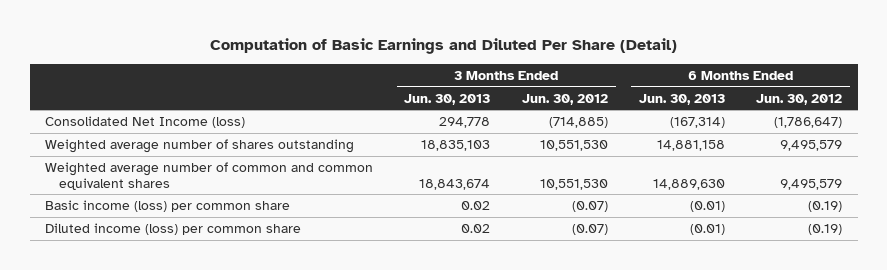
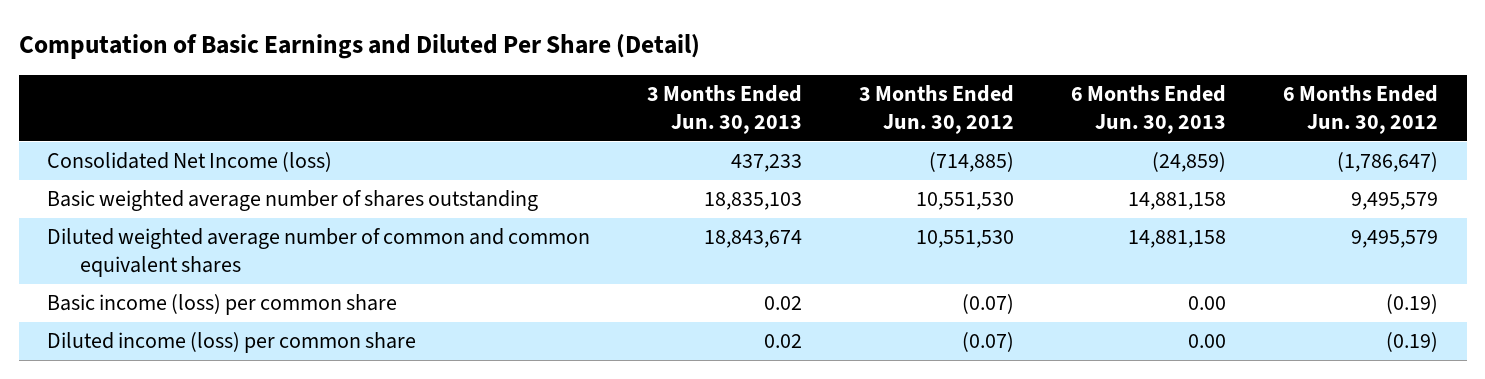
[439,116,491,128] 294,778 -> [731,154,803,173] 437,233
[669,116,725,128] (167,314) -> [1152,152,1227,173] (24,859)
[45,138,355,153] Weighted average number of shares outstanding -> [47,190,539,212] Basic weighted average number of shares outstanding
[45,161,374,190] Weighted average number of common and common equivalent shares -> [47,228,591,278] Diluted weighted average number of common and common equivalent shares
[652,178,725,190] 14,889,630 -> [1128,230,1227,249] 14,881,158
[689,200,725,212] (0.01) -> [1188,296,1227,311] 0.00
[689,223,725,235] (0.01) -> [1188,334,1227,349] 0.00

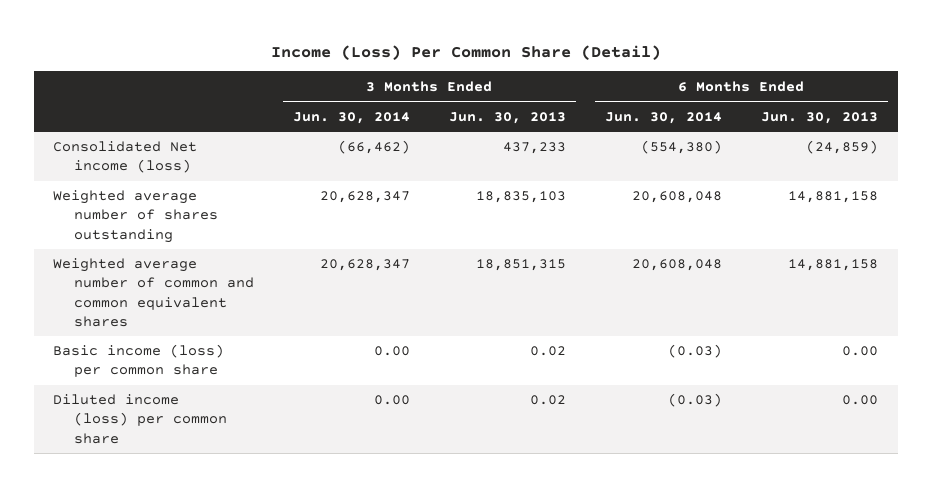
[18,34,700,60] Computation of Basic Earnings and Diluted Per Share (Detail) -> [270,44,661,60] Income (Loss) Per Common Share (Detail)
[859,85,1015,135] 3 Months Ended Jun. 30, 2012 -> none
[1283,85,1439,135] 6 Months Ended Jun. 30, 2012 -> none
none -> [292,111,410,124] Jun. 30, 2014
none -> [604,111,722,124] Jun. 30, 2014
[47,152,333,173] Consolidated Net Income (loss) -> [53,141,198,174] Consolidated Net income (loss)
[47,190,539,212] Basic weighted average number of shares outstanding -> [53,190,218,243] Weighted average number of shares outstanding
[47,228,591,278] Diluted weighted average number of common and common equivalent shares -> [53,258,254,327] Weighted average number of common and common equivalent shares
[704,230,803,249] 18,843,674 -> [475,259,566,272] 18,851,315

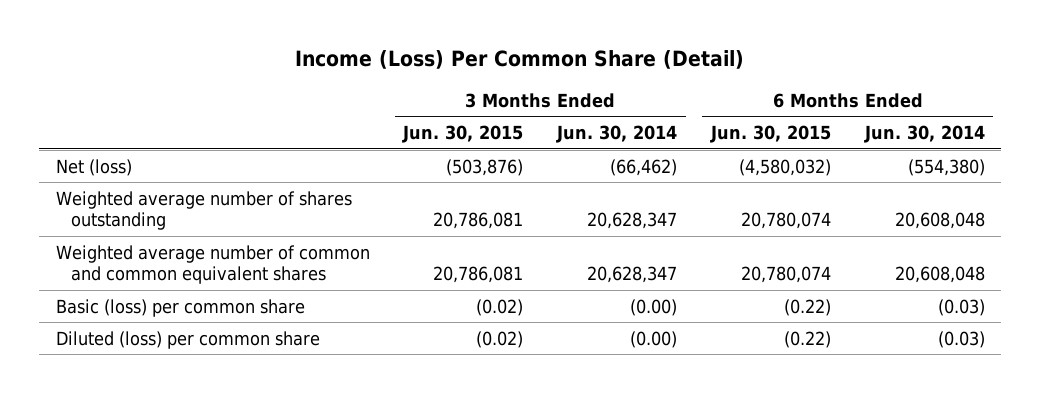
[448,111,566,124] Jun. 30, 2013 -> none
[761,111,879,124] Jun. 30, 2013 -> none
none -> [402,124,524,143] Jun. 30, 2015
none -> [709,124,831,143] Jun. 30, 2015
[53,141,198,174] Consolidated Net income (loss) -> [55,158,132,176] Net (loss)
[53,344,225,378] Basic income (loss) per common share -> [55,298,305,317] Basic (loss) per common share
[373,346,410,357] 0.00 -> [630,298,678,316] (0.00)
[53,394,227,444] Diluted income (loss) per common share -> [55,330,320,349] Diluted (loss) per common share
[373,395,410,406] 0.00 -> [630,330,678,348] (0.00)

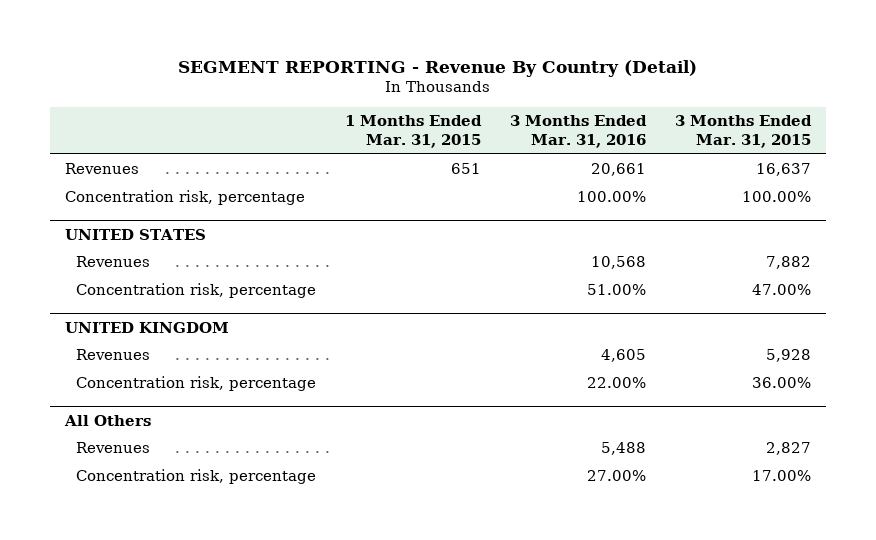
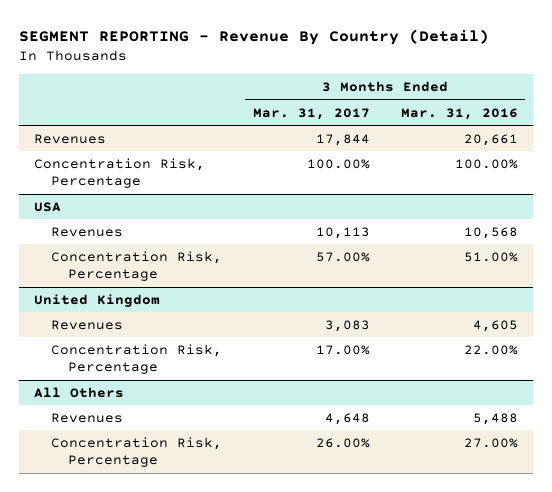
[345,115,483,149] 1 Months Ended Mar. 31, 2015 -> none
[675,115,813,149] 3 Months Ended Mar. 31, 2015 -> none
none -> [252,107,370,120] Mar. 31, 2017
[64,190,305,206] Concentration risk, percentage -> [34,157,206,189] Concentration Risk, Percentage
[64,228,206,240] UNITED STATES -> [34,201,62,212] USA
[75,283,316,299] Concentration risk, percentage -> [50,250,222,282] Concentration Risk, Percentage
[64,321,229,333] UNITED KINGDOM -> [34,293,161,307] United Kingdom
[75,376,316,392] Concentration risk, percentage -> [50,343,222,375] Concentration Risk, Percentage
[75,469,316,485] Concentration risk, percentage -> [50,436,222,468] Concentration Risk, Percentage

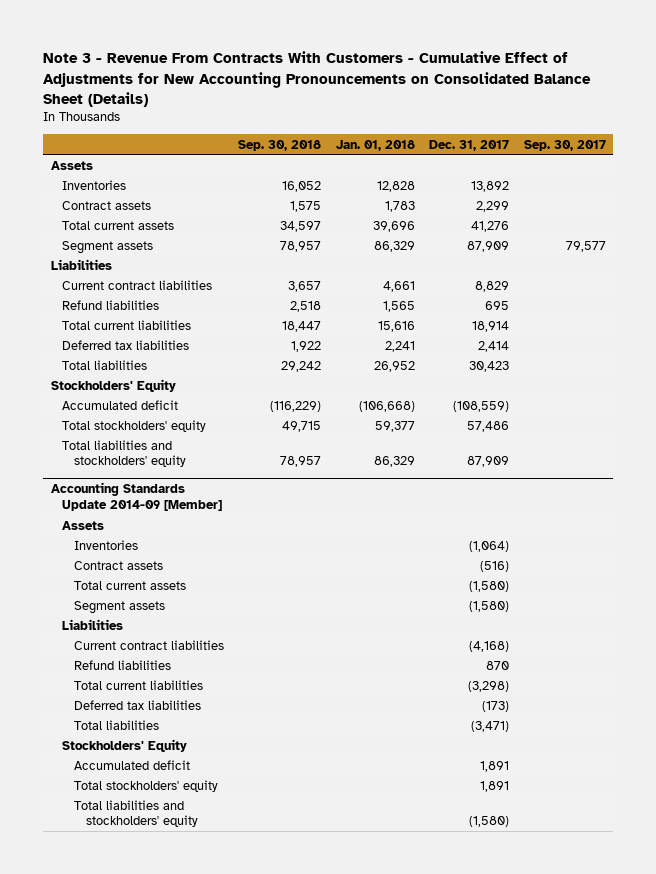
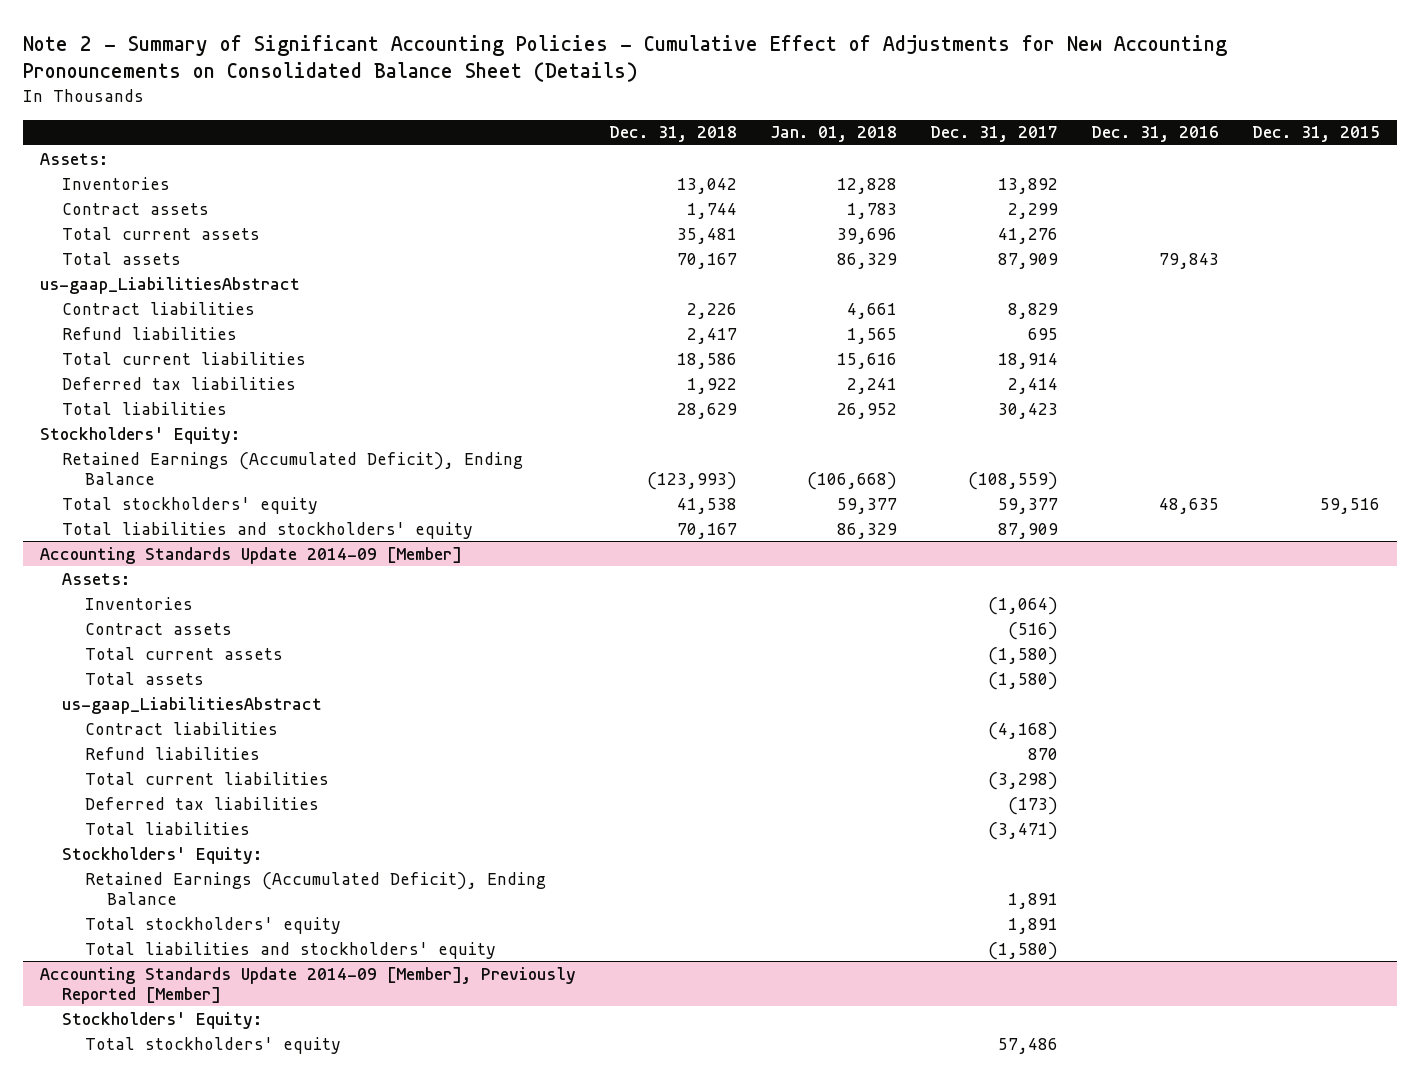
[43,51,592,107] Note 3 - Revenue From Contracts With Customers - Cumulative Effect of Adjustments for New Accounting Pronouncements on Consolidated Balance Sheet (Details) -> [23,34,1228,83] Note 2 - Summary of Significant Accounting Policies - Cumulative Effect of Adjustments for New Accounting Pronouncements on Consolidated Balance Sheet (Details)
[238,139,322,151] Sep. 30, 2018 -> none
[523,139,606,151] Sep. 30, 2017 -> none
none -> [609,126,738,143] Dec. 31, 2018
none -> [1091,126,1220,143] Dec. 31, 2016
none -> [1252,126,1381,143] Dec. 31, 2015
[50,160,93,170] Assets -> [39,152,108,165] Assets:
[62,240,154,254] Segment assets -> [62,251,182,265] Total assets
[50,258,112,270] Liabilities -> [39,276,300,294] us-gaap_LiabilitiesAbstract
[62,279,213,290] Current contract liabilities -> [62,301,256,315] Contract liabilities
[50,378,176,392] Stockholders' Equity -> [39,426,240,444] Stockholders' Equity:
[62,399,179,410] Accumulated deficit -> [62,451,524,485] Retained Earnings (Accumulated Deficit), Ending Balance
[467,420,510,432] 57,486 -> [998,497,1059,514] 59,377
[62,520,105,530] Assets -> [62,572,131,585] Assets:
[73,600,165,614] Segment assets -> [84,671,204,685] Total assets
[62,618,124,630] Liabilities -> [62,696,323,714] us-gaap_LiabilitiesAbstract
[73,639,224,650] Current contract liabilities -> [84,721,278,735] Contract liabilities
[62,738,188,752] Stockholders' Equity -> [62,846,263,864] Stockholders' Equity:
[73,759,190,770] Accumulated deficit -> [84,871,546,905] Retained Earnings (Accumulated Deficit), Ending Balance
none -> [39,966,576,1004] Accounting Standards Update 2014-09 [Member], Previously Reported [Member]
none -> [62,1011,263,1029] Stockholders' Equity:
none -> [84,1036,341,1054] Total stockholders' equity

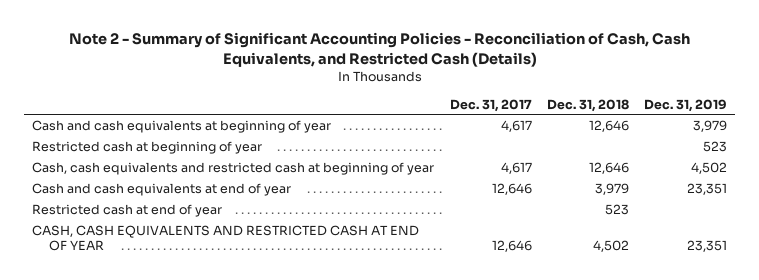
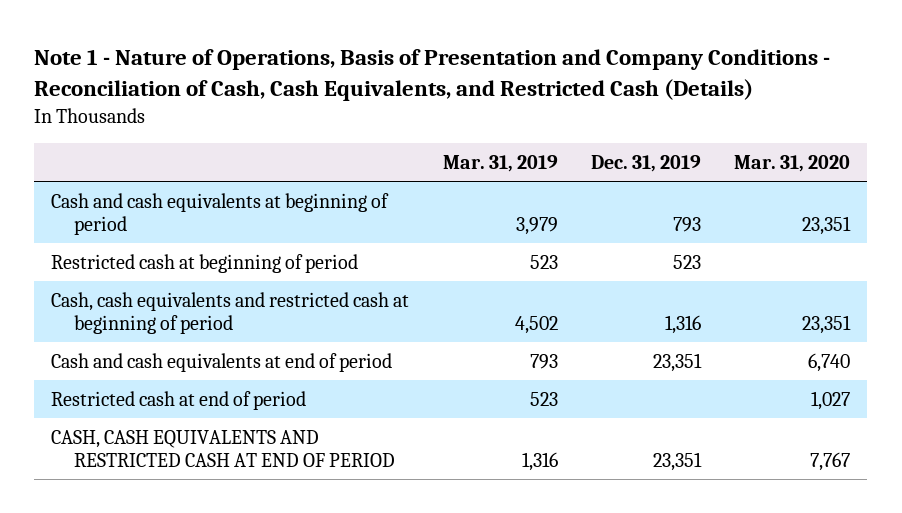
[68,32,690,67] Note 2 - Summary of Significant Accounting Policies - Reconciliation of Cash, Cash Equivalents, and Restricted Cash (Details) -> [34,49,831,102] Note 1 - Nature of Operations, Basis of Presentation and Company Conditions - Reconciliation of Cash, Cash Equivalents, and Restricted Cash (Details)
[449,98,532,112] Dec. 31, 2017 -> none
[546,98,629,112] Dec. 31, 2018 -> none
none -> [442,154,558,172] Mar. 31, 2019
none -> [734,154,851,172] Mar. 31, 2020
[32,119,332,133] Cash and cash equivalents at beginning of year -> [51,193,390,235] Cash and cash equivalents at beginning of period
[693,119,728,132] 3,979 -> [672,216,701,232] 793
[32,140,263,154] Restricted cash at beginning of year -> [51,254,359,274] Restricted cash at beginning of period
[32,161,435,175] Cash, cash equivalents and restricted cash at beginning of year -> [51,292,410,334] Cash, cash equivalents and restricted cash at beginning of period
[691,161,728,174] 4,502 -> [664,314,701,334] 1,316
[32,182,292,196] Cash and cash equivalents at end of year -> [51,353,393,373] Cash and cash equivalents at end of period
[32,203,223,217] Restricted cash at end of year -> [51,391,307,411] Restricted cash at end of period
[32,224,420,251] CASH, CASH EQUIVALENTS AND RESTRICTED CASH AT END OF YEAR -> [51,430,395,467] CASH, CASH EQUIVALENTS AND RESTRICTED CASH AT END OF PERIOD

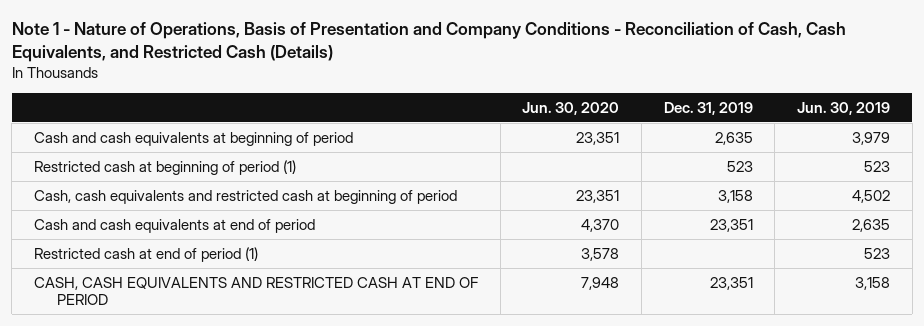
[442,154,558,172] Mar. 31, 2019 -> none
[734,154,851,172] Mar. 31, 2020 -> none
none -> [522,101,620,115] Jun. 30, 2020
none -> [796,101,890,115] Jun. 30, 2019
[672,216,701,232] 793 -> [714,131,753,145] 2,635
[51,254,359,274] Restricted cash at beginning of period -> [34,159,297,175] Restricted cash at beginning of period (1)
[664,314,701,334] 1,316 -> [717,189,753,203] 3,158
[51,391,307,411] Restricted cash at end of period -> [34,246,259,262] Restricted cash at end of period (1)

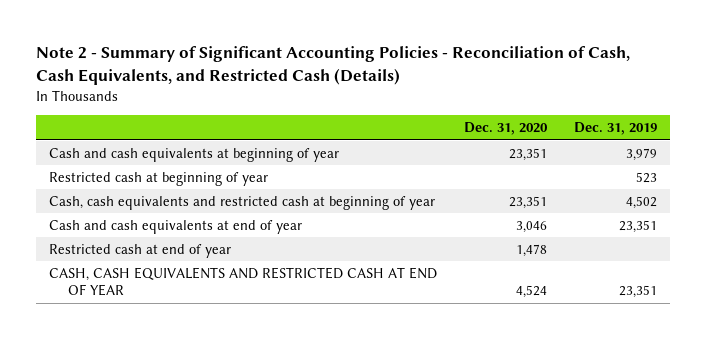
[11,21,846,62] Note 1 - Nature of Operations, Basis of Presentation and Company Conditions - Reconciliation of Cash, Cash Equivalents, and Restricted Cash (Details) -> [35,46,630,85] Note 2 - Summary of Significant Accounting Policies - Reconciliation of Cash, Cash Equivalents, and Restricted Cash (Details)
[522,101,620,115] Jun. 30, 2020 -> none
[796,101,890,115] Jun. 30, 2019 -> none
none -> [463,122,548,136] Dec. 31, 2020
[34,131,354,146] Cash and cash equivalents at beginning of period -> [49,147,340,162] Cash and cash equivalents at beginning of year
[714,131,753,145] 2,635 -> [625,147,657,161] 3,979
[34,159,297,175] Restricted cash at beginning of period (1) -> [49,171,269,186] Restricted cash at beginning of year
[34,189,458,204] Cash, cash equivalents and restricted cash at beginning of period -> [49,195,436,210] Cash, cash equivalents and restricted cash at beginning of year
[717,189,753,203] 3,158 -> [625,195,657,209] 4,502
[34,218,316,233] Cash and cash equivalents at end of period -> [49,219,303,234] Cash and cash equivalents at end of year
[34,246,259,262] Restricted cash at end of period (1) -> [49,243,232,258] Restricted cash at end of year
[34,276,479,306] CASH, CASH EQUIVALENTS AND RESTRICTED CASH AT END OF PERIOD -> [49,266,438,297] CASH, CASH EQUIVALENTS AND RESTRICTED CASH AT END OF YEAR

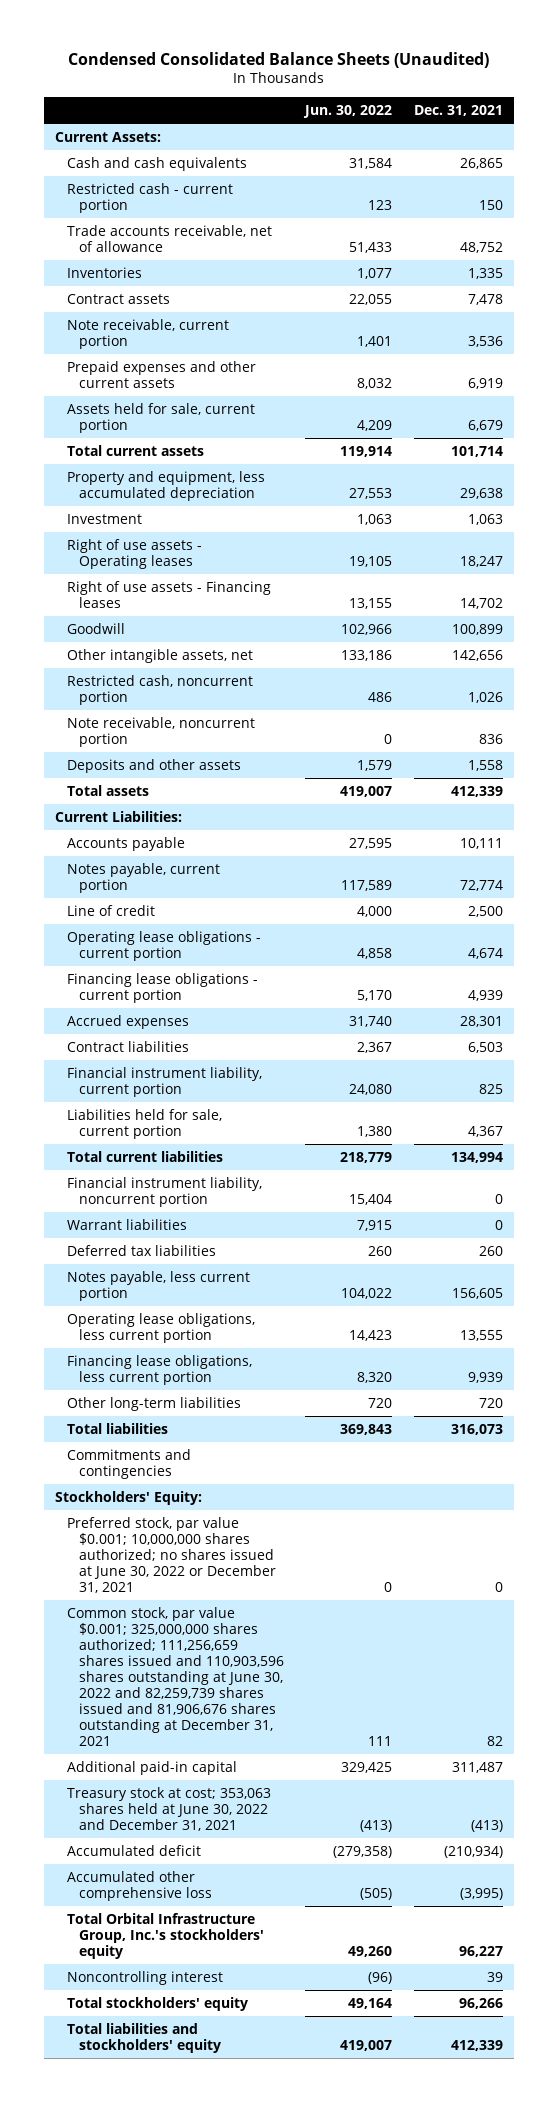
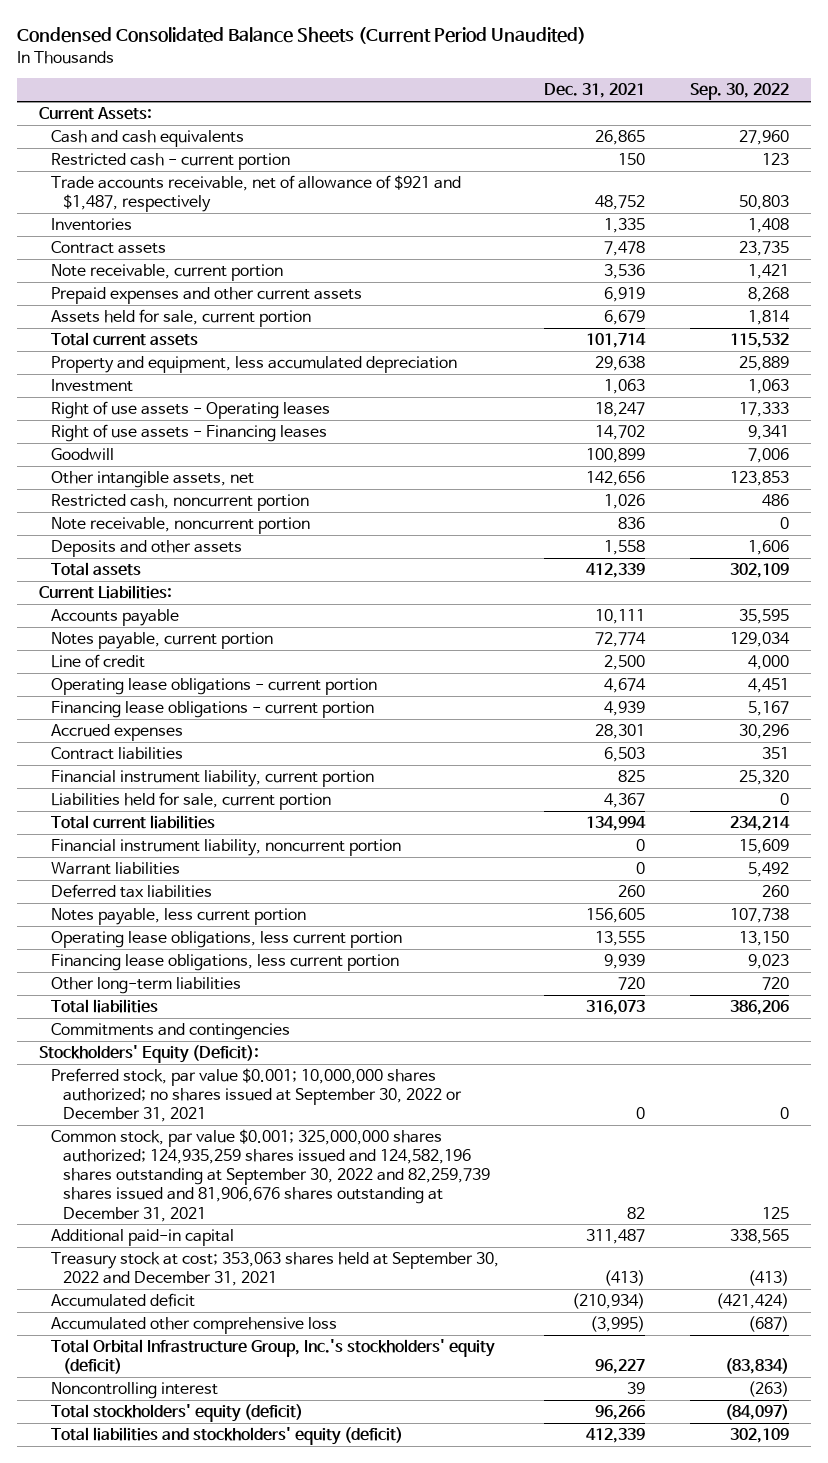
[67,52,489,69] Condensed Consolidated Balance Sheets (Unaudited) -> [17,27,587,45] Condensed Consolidated Balance Sheets (Current Period Unaudited)
[303,105,393,119] Jun. 30, 2022 -> none
none -> [689,83,789,101] Sep. 30, 2022
[66,225,272,252] Trade accounts receivable, net of allowance -> [51,175,462,213] Trade accounts receivable, net of allowance of $921 and $1,487, respectively
[54,1491,202,1506] Stockholders' Equity: -> [39,1045,260,1064] Stockholders' Equity (Deficit):
[66,1517,276,1593] Preferred stock, par value $0.001; 10,000,000 shares authorized; no shares issued at June 30, 2022 or December 31, 2021 -> [51,1068,462,1123] Preferred stock, par value $0.001; 10,000,000 shares authorized; no shares issued at September 30, 2022 or December 31, 2021
[66,1607,284,1746] Common stock, par value $0.001; 325,000,000 shares authorized; 111,256,659 shares issued and 110,903,596 shares outstanding at June 30, 2022 and 82,259,739 shares issued and 81,906,676 shares outstanding at December 31, 2021 -> [51,1129,490,1222] Common stock, par value $0.001; 325,000,000 shares authorized; 124,935,259 shares issued and 124,582,196 shares outstanding at September 30, 2022 and 82,259,739 shares issued and 81,906,676 shares outstanding at December 31, 2021
[66,1787,271,1831] Treasury stock at cost; 353,063 shares held at June 30, 2022 and December 31, 2021 -> [51,1252,500,1287] Treasury stock at cost; 353,063 shares held at September 30, 2022 and December 31, 2021
[66,1913,264,1959] Total Orbital Infrastructure Group, Inc.'s stockholders' equity -> [51,1339,496,1375] Total Orbital Infrastructure Group, Inc.'s stockholders' equity (deficit)
[66,1997,248,2012] Total stockholders' equity -> [51,1404,304,1423] Total stockholders' equity (deficit)
[66,2023,221,2053] Total liabilities and stockholders' equity -> [51,1427,404,1446] Total liabilities and stockholders' equity (deficit)

